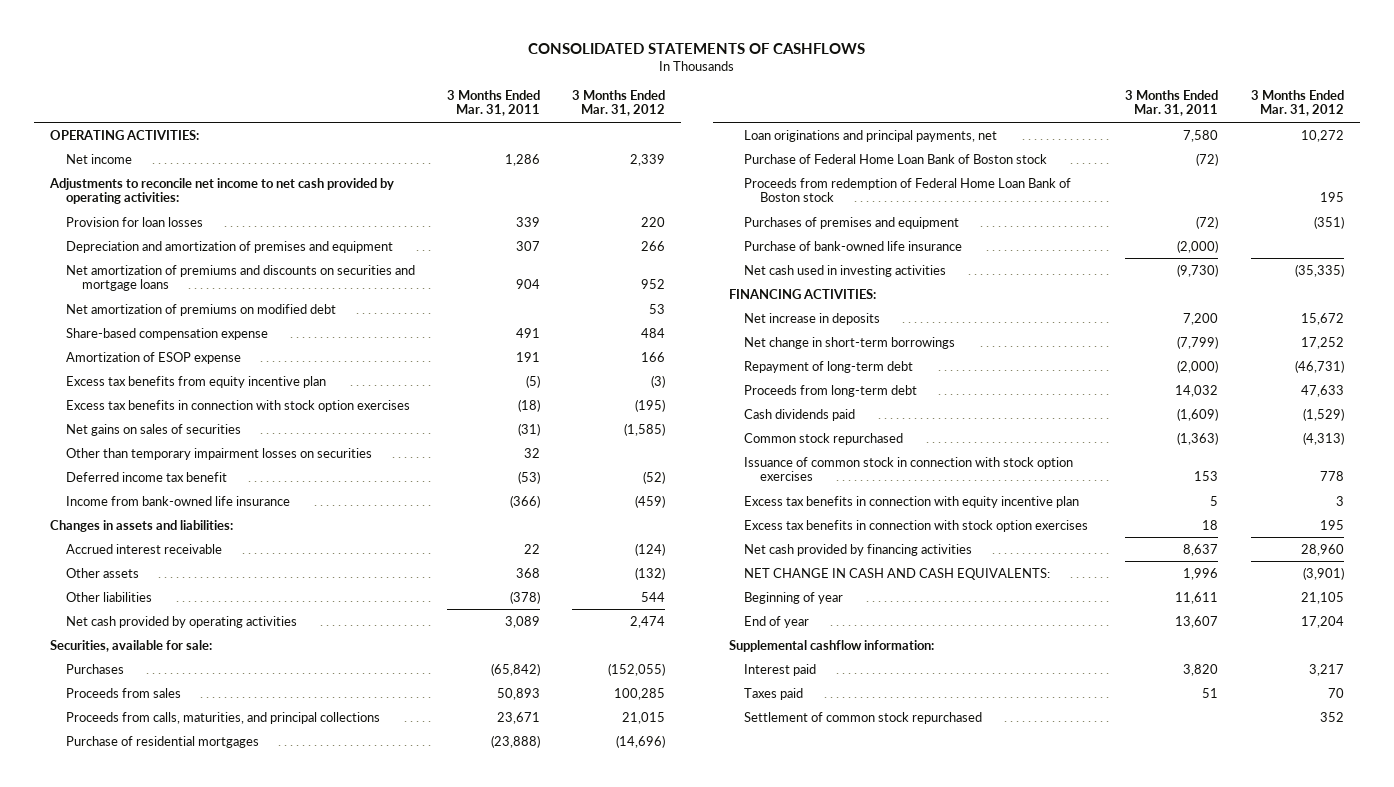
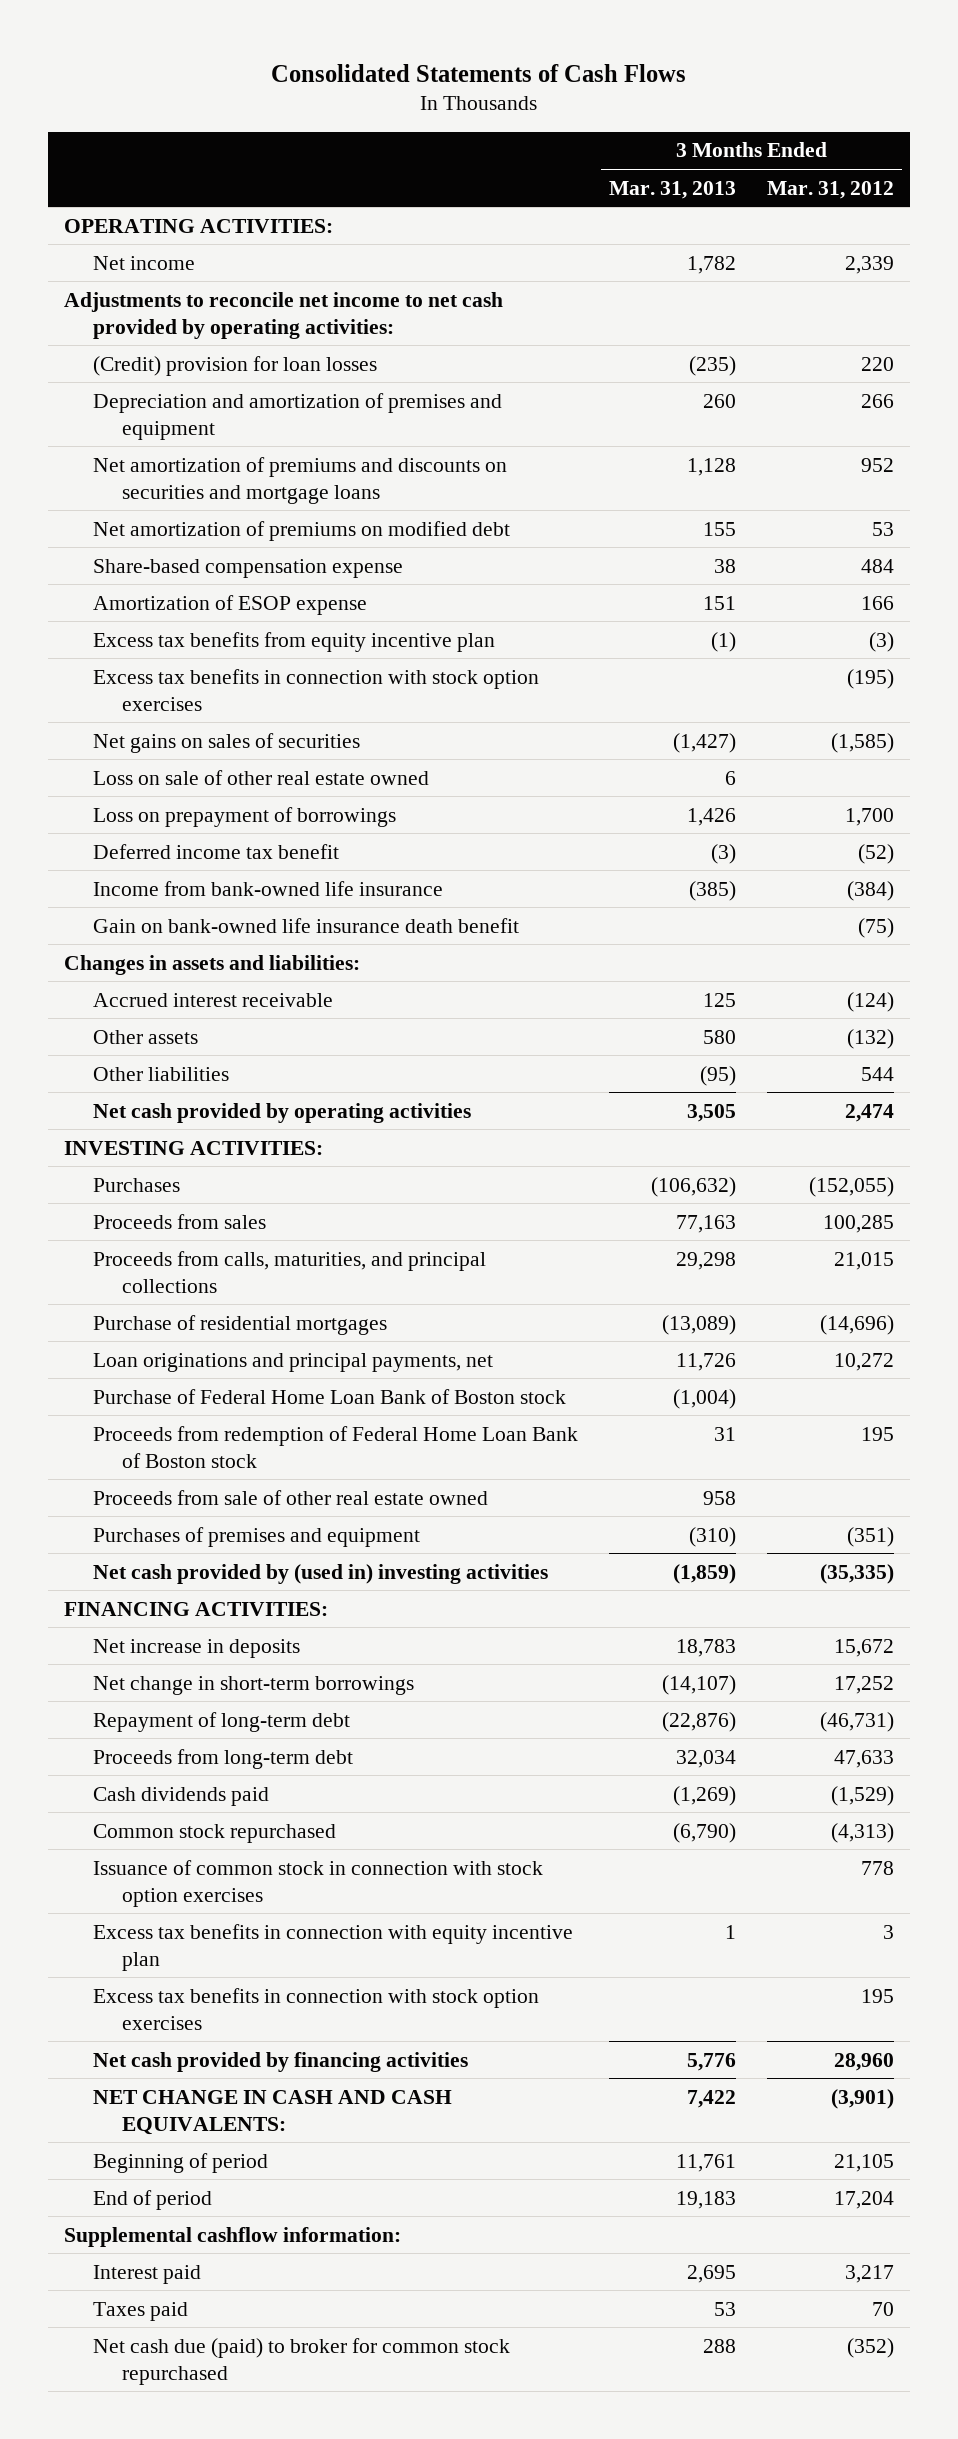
[527,42,865,54] CONSOLIDATED STATEMENTS OF CASHFLOWS -> [271,63,687,82] Consolidated Statements of Cash Flows
[447,89,541,117] 3 Months Ended Mar. 31, 2011 -> none
none -> [609,180,737,199] Mar. 31, 2013
[65,216,203,227] Provision for loan losses -> [93,355,378,376] (Credit) provision for loan losses
[65,447,372,460] Other than temporary impairment losses on securities -> none
none -> [93,769,430,785] Loss on sale of other real estate owned
none -> [93,806,397,827] Loss on prepayment of borrowings
[635,494,666,508] (459) -> [847,880,895,901] (384)
none -> [93,917,520,933] Gain on bank-owned life insurance death benefit
[50,639,213,652] Securities, available for sale: -> none
none -> [63,1140,323,1155] INVESTING ACTIVITIES:
none -> [93,1489,489,1505] Proceeds from sale of other real estate owned
[744,240,963,251] Purchase of bank-owned life insurance -> none
[744,264,947,277] Net cash used in investing activities -> [93,1563,549,1584] Net cash provided by (used in) investing activities
[744,591,844,604] Beginning of year -> [93,2152,269,2173] Beginning of period
[744,615,810,628] End of year -> [93,2189,213,2210] End of period
[744,711,983,724] Settlement of common stock repurchased -> none
none -> [93,2337,511,2385] Net cash due (paid) to broker for common stock repurchased

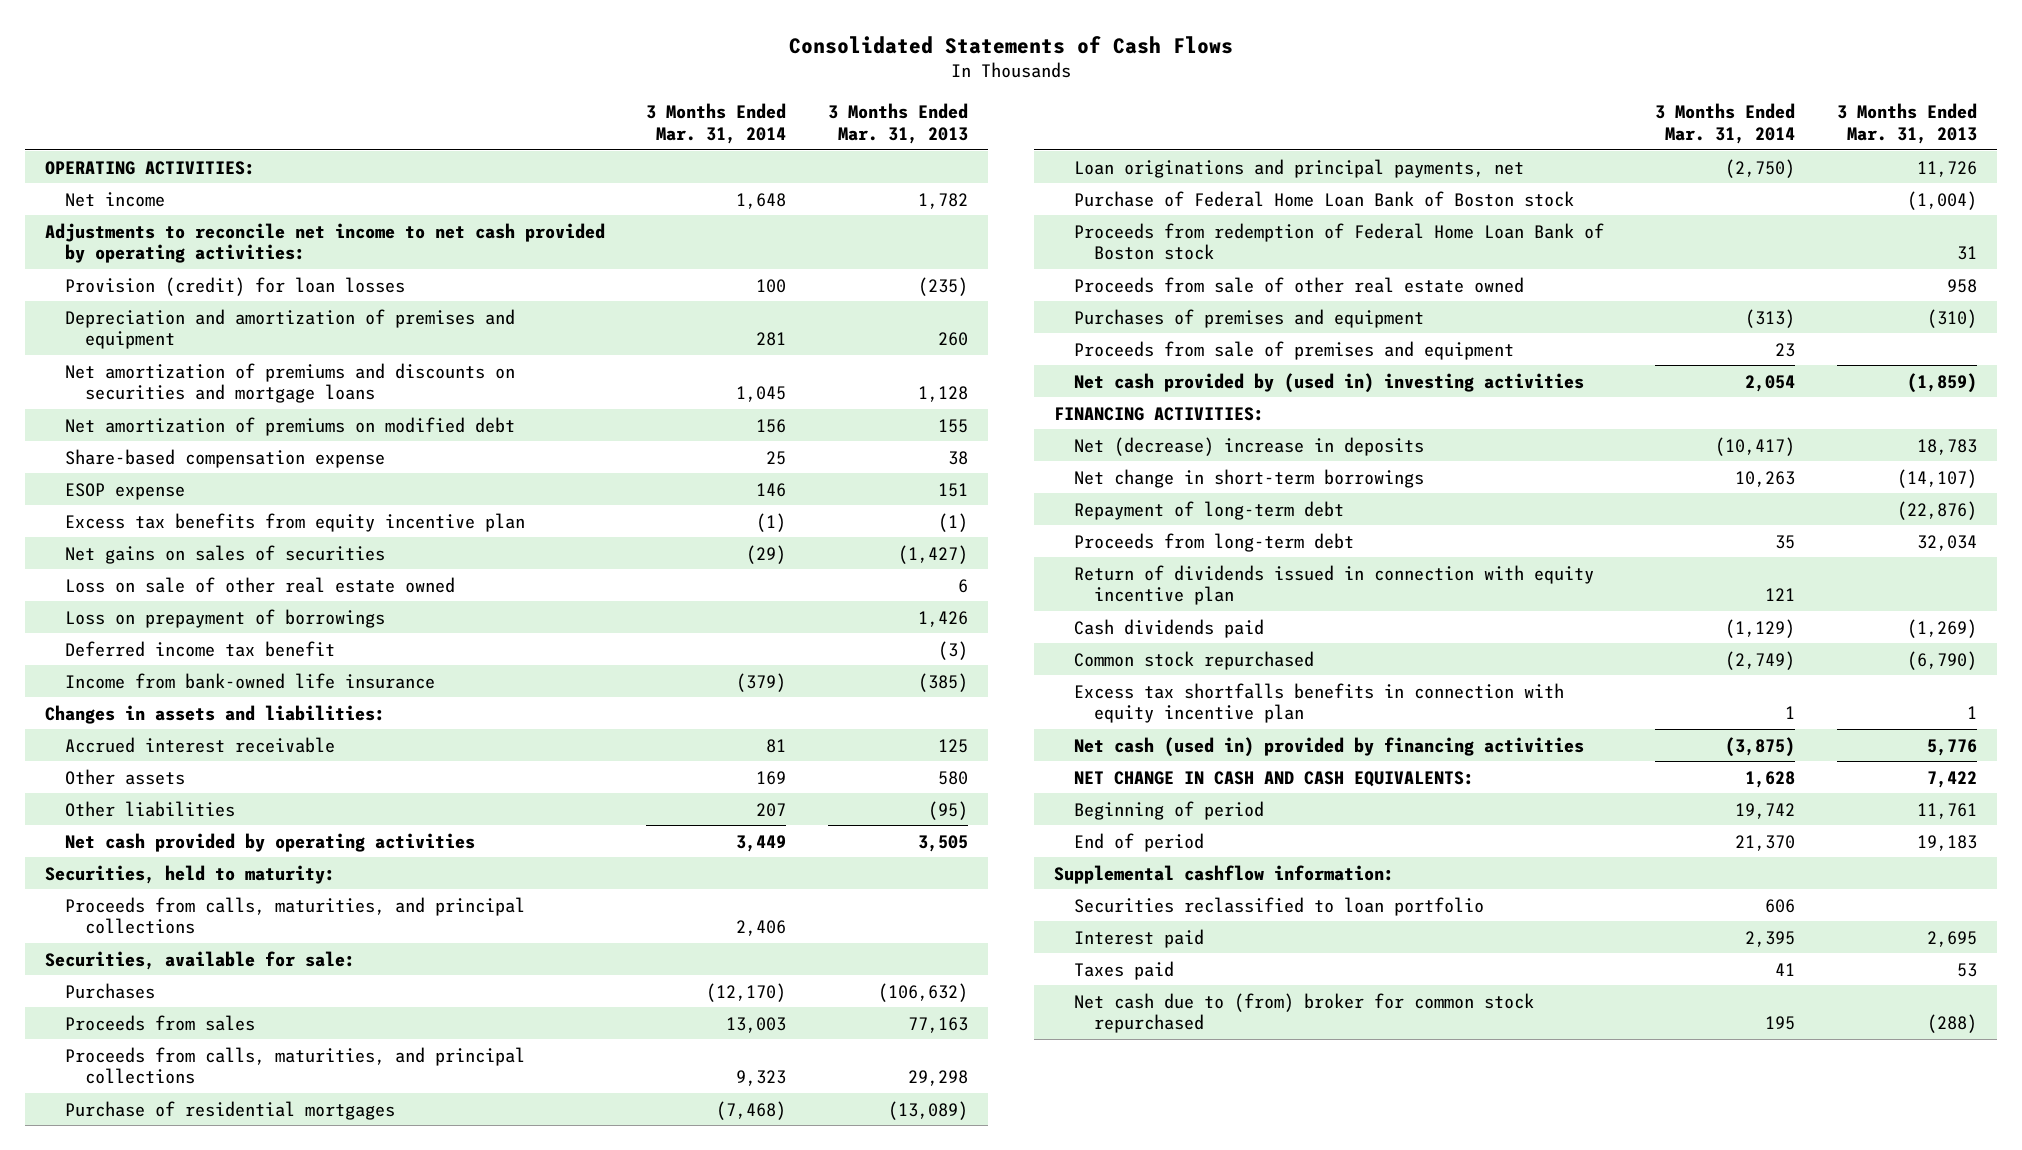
[767,180,895,199] Mar. 31, 2012 -> none
none -> [646,103,787,144] 3 Months Ended Mar. 31, 2014
[93,355,378,376] (Credit) provision for loan losses -> [65,276,406,296] Provision (credit) for loan losses
[93,594,368,615] Amortization of ESOP expense -> [65,482,186,500] ESOP expense
[93,668,540,711] Excess tax benefits in connection with stock option exercises -> none
[93,917,520,933] Gain on bank-owned life insurance death benefit -> none
[63,1140,323,1155] INVESTING ACTIVITIES: -> none
none -> [45,864,336,884] Securities, held to maturity:
none -> [65,896,526,935] Proceeds from calls, maturities, and principal collections
none -> [45,950,356,970] Securities, available for sale:
none -> [1074,340,1515,360] Proceeds from sale of premises and equipment
[93,1638,301,1658] Net increase in deposits -> [1074,436,1425,456] Net (decrease) increase in deposits
none -> [1074,564,1595,606] Return of dividends issued in connection with equity incentive plan
[93,1859,544,1907] Issuance of common stock in connection with stock option exercises -> none
[93,1987,540,2030] Excess tax benefits in connection with stock option exercises -> none
[93,1923,574,1971] Excess tax benefits in connection with equity incentive plan -> [1074,682,1565,724] Excess tax shortfalls benefits in connection with equity incentive plan
[93,2051,469,2072] Net cash provided by financing activities -> [1074,736,1585,757] Net cash (used in) provided by financing activities
none -> [1074,896,1485,916] Securities reclassified to loan portfolio
[93,2337,511,2385] Net cash due (paid) to broker for common stock repurchased -> [1074,992,1535,1034] Net cash due to (from) broker for common stock repurchased
[703,2338,737,2353] 288 -> [1926,1014,1977,1034] (288)

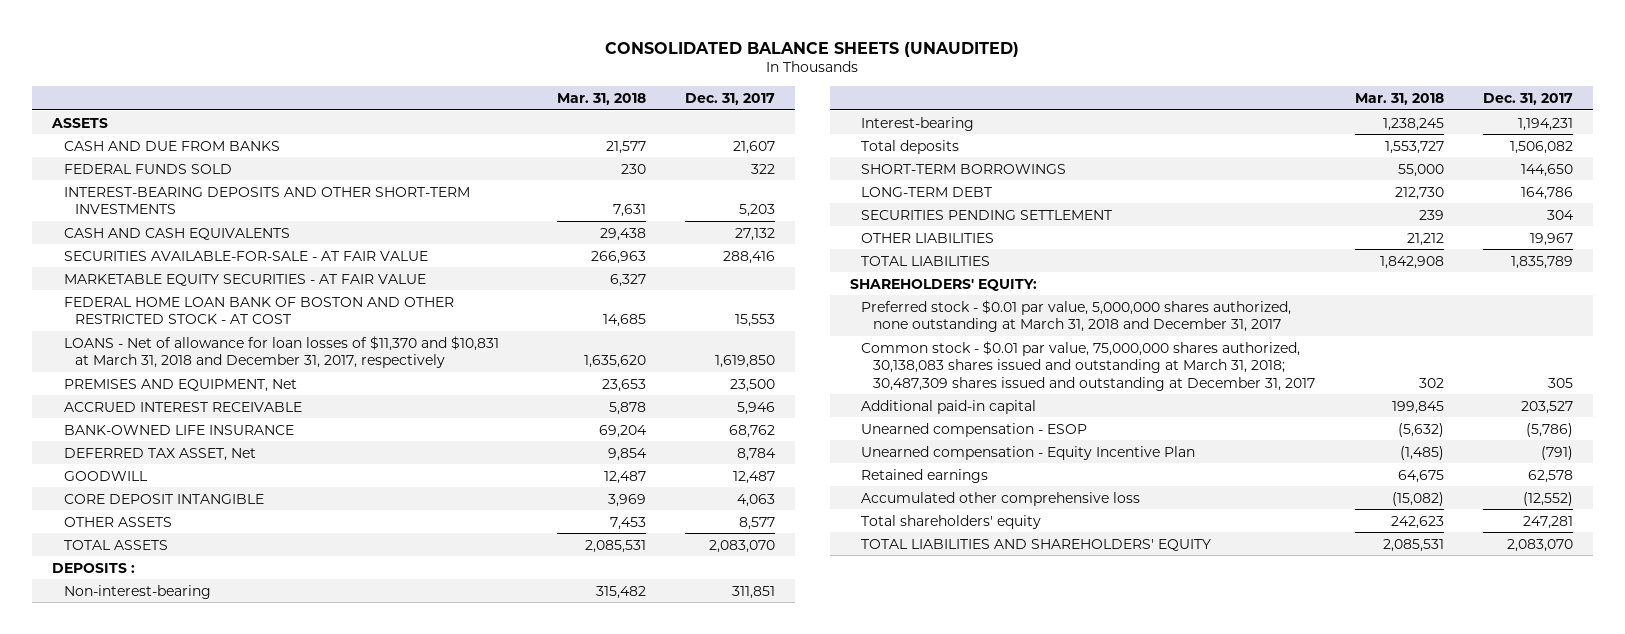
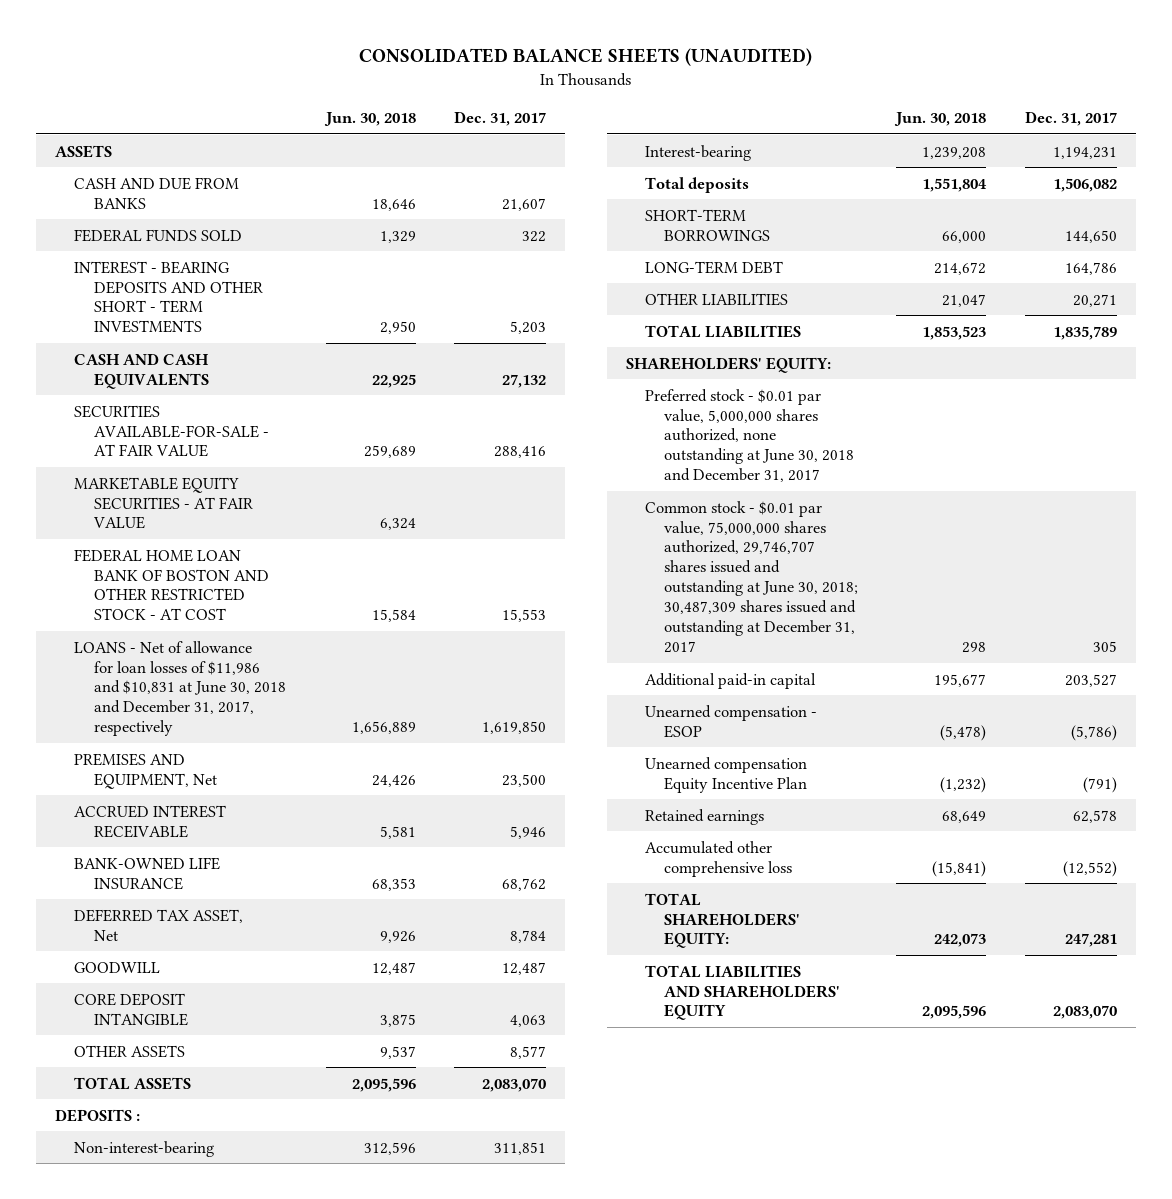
[556,92,646,105] Mar. 31, 2018 -> none
none -> [323,112,416,127] Jun. 30, 2018
[63,186,470,215] INTEREST-BEARING DEPOSITS AND OTHER SHORT-TERM INVESTMENTS -> [74,260,263,334] INTEREST - BEARING DEPOSITS AND OTHER SHORT - TERM INVESTMENTS
[63,335,499,369] LOANS - Net of allowance for loan losses of $11,370 and $10,831 at March 31, 2018 and December 31, 2017, respectively -> [74,640,286,737] LOANS - Net of allowance for loan losses of $11,986 and $10,831 at June 30, 2018 and December 31, 2017, respectively
[861,209,1113,220] SECURITIES PENDING SETTLEMENT -> none
[1530,232,1574,246] 19,967 -> [1072,293,1117,307] 20,271
[861,299,1292,333] Preferred stock - $0.01 par value, 5,000,000 shares authorized, none outstanding at March 31, 2018 and December 31, 2017 -> [645,388,855,483] Preferred stock - $0.01 par value, 5,000,000 shares authorized, none outstanding at June 30, 2018 and December 31, 2017
[861,340,1316,391] Common stock - $0.01 par value, 75,000,000 shares authorized, 30,138,083 shares issued and outstanding at March 31, 2018; 30,487,309 shares issued and outstanding at December 31, 2017 -> [645,500,859,654] Common stock - $0.01 par value, 75,000,000 shares authorized, 29,746,707 shares issued and outstanding at June 30, 2018; 30,487,309 shares issued and outstanding at December 31, 2017
[861,445,1196,460] Unearned compensation - Equity Incentive Plan -> [645,756,808,793] Unearned compensation Equity Incentive Plan
[861,514,1042,529] Total shareholders' equity -> [645,892,801,949] TOTAL SHAREHOLDERS' EQUITY:

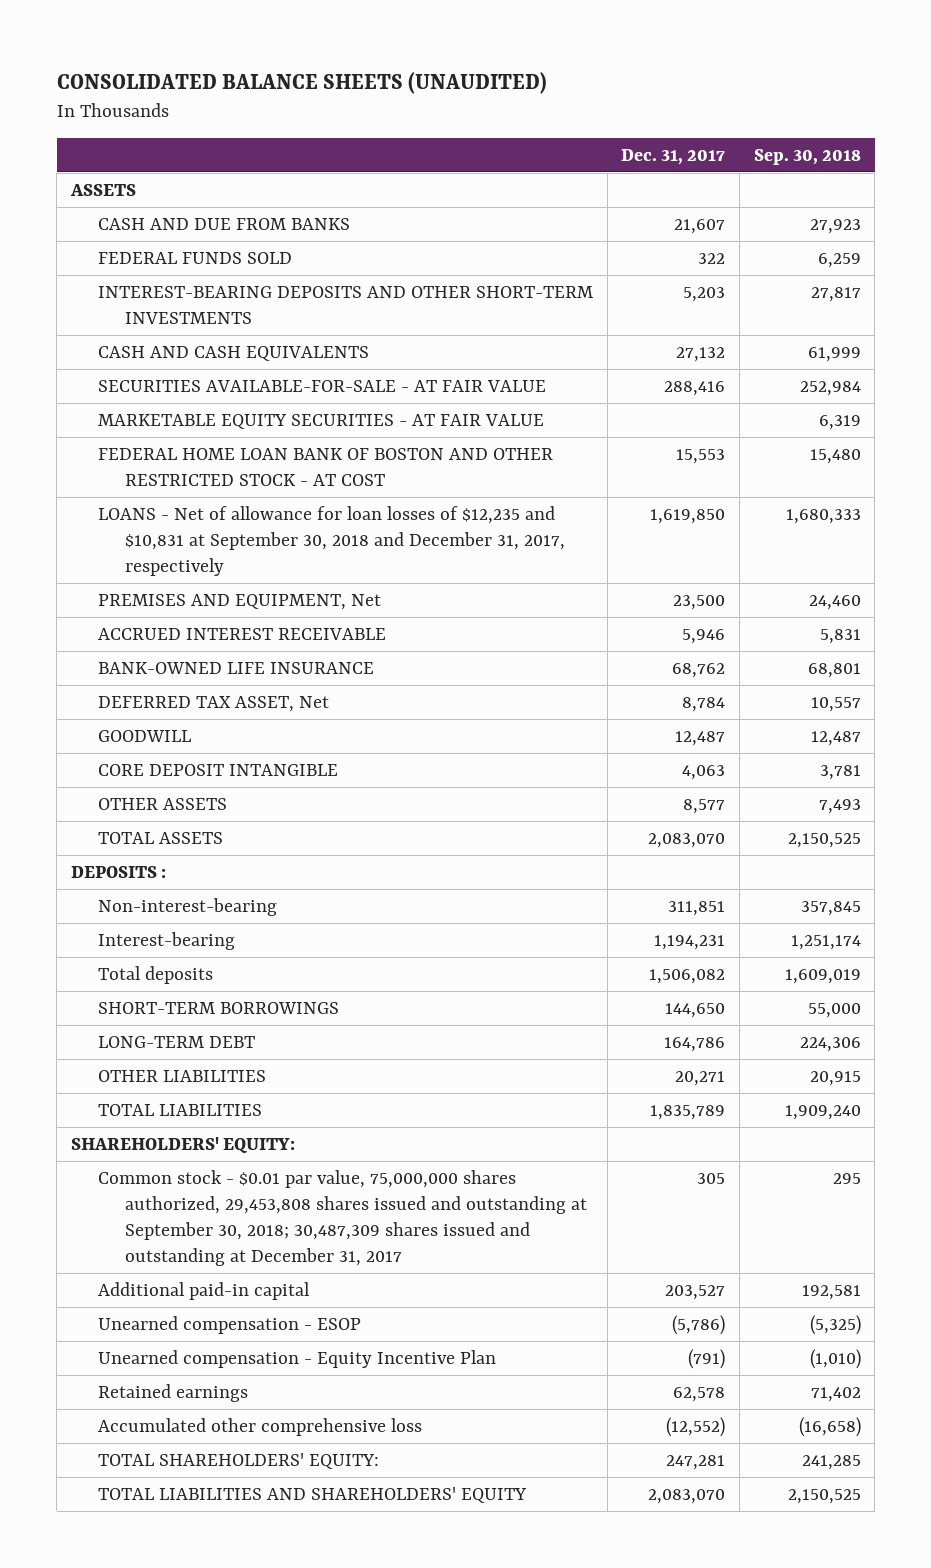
[323,112,416,127] Jun. 30, 2018 -> none
none -> [753,149,861,166] Sep. 30, 2018
[74,260,263,334] INTEREST - BEARING DEPOSITS AND OTHER SHORT - TERM INVESTMENTS -> [98,285,594,324] INTEREST-BEARING DEPOSITS AND OTHER SHORT-TERM INVESTMENTS
[74,640,286,737] LOANS - Net of allowance for loan losses of $11,986 and $10,831 at June 30, 2018 and December 31, 2017, respectively -> [98,505,566,577] LOANS - Net of allowance for loan losses of $12,235 and $10,831 at September 30, 2018 and December 31, 2017, respectively
[645,388,855,483] Preferred stock - $0.01 par value, 5,000,000 shares authorized, none outstanding at June 30, 2018 and December 31, 2017 -> none
[645,500,859,654] Common stock - $0.01 par value, 75,000,000 shares authorized, 29,746,707 shares issued and outstanding at June 30, 2018; 30,487,309 shares issued and outstanding at December 31, 2017 -> [98,1169,588,1267] Common stock - $0.01 par value, 75,000,000 shares authorized, 29,453,808 shares issued and outstanding at September 30, 2018; 30,487,309 shares issued and outstanding at December 31, 2017
[645,756,808,793] Unearned compensation Equity Incentive Plan -> [98,1349,497,1368] Unearned compensation - Equity Incentive Plan

